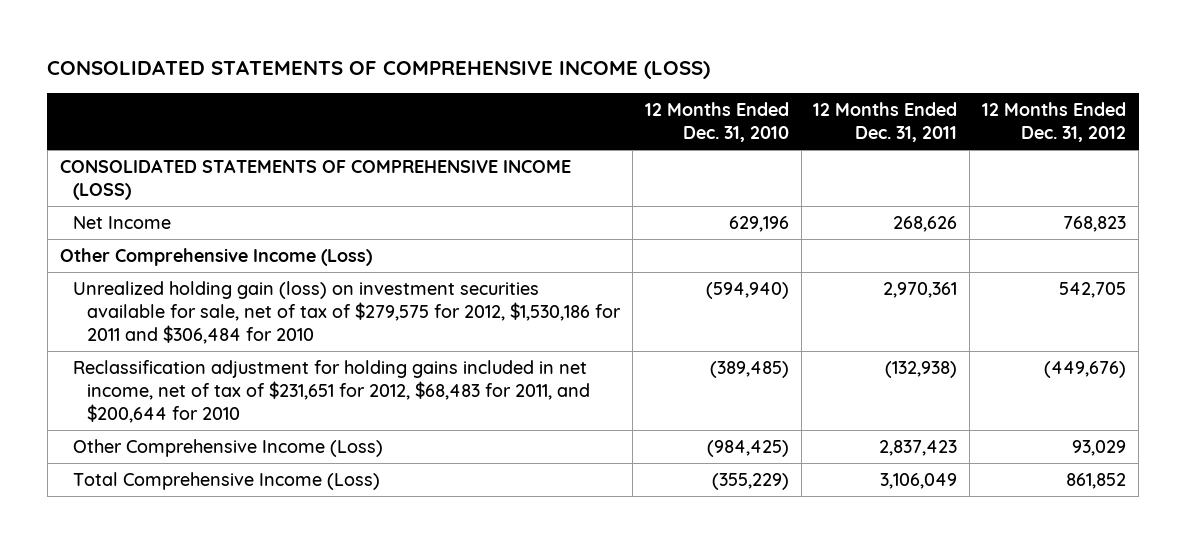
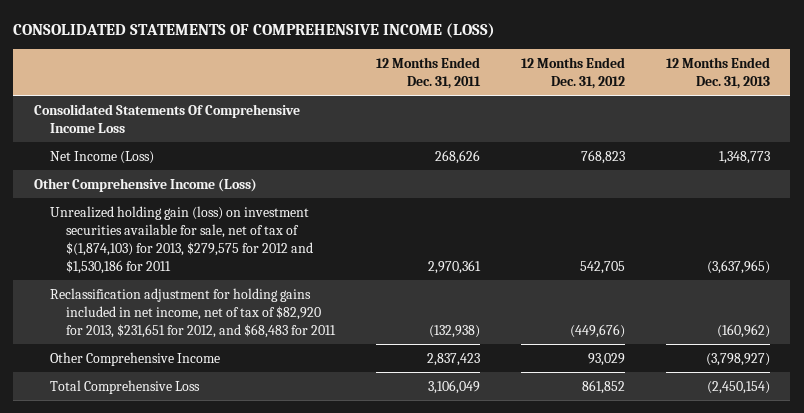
[644,101,789,142] 12 Months Ended Dec. 31, 2010 -> none
none -> [665,57,770,90] 12 Months Ended Dec. 31, 2013
[59,158,571,200] CONSOLIDATED STATEMENTS OF COMPREHENSIVE INCOME (LOSS) -> [33,103,300,133] Consolidated Statements Of Comprehensive Income Loss
[73,215,172,229] Net Income -> [49,150,154,164] Net Income (Loss)
[73,280,621,344] Unrealized holding gain (loss) on investment securities available for sale, net of tax of $279,575 for 2012, $1,530,186 for 2011 and $306,484 for 2010 -> [49,205,314,274] Unrealized holding gain (loss) on investment securities available for sale, net of tax of $(1,874,103) for 2013, $279,575 for 2012 and $1,530,186 for 2011
[73,359,590,423] Reclassification adjustment for holding gains included in net income, net of tax of $231,651 for 2012, $68,483 for 2011, and $200,644 for 2010 -> [49,287,337,338] Reclassification adjustment for holding gains included in net income, net of tax of $82,920 for 2013, $231,651 for 2012, and $68,483 for 2011
[73,438,384,457] Other Comprehensive Income (Loss) -> [49,351,220,366] Other Comprehensive Income
[73,471,381,490] Total Comprehensive Income (Loss) -> [49,379,200,394] Total Comprehensive Loss

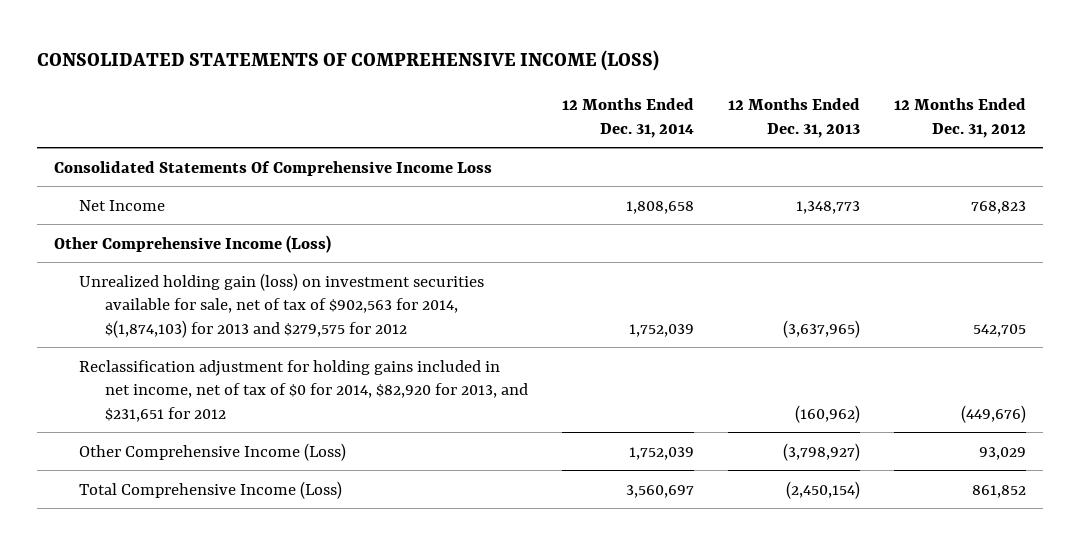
[376,57,482,90] 12 Months Ended Dec. 31, 2011 -> none
none -> [561,98,694,138] 12 Months Ended Dec. 31, 2014
[49,150,154,164] Net Income (Loss) -> [79,199,166,211] Net Income
[49,205,314,274] Unrealized holding gain (loss) on investment securities available for sale, net of tax of $(1,874,103) for 2013, $279,575 for 2012 and $1,530,186 for 2011 -> [79,272,485,338] Unrealized holding gain (loss) on investment securities available for sale, net of tax of $902,563 for 2014, $(1,874,103) for 2013 and $279,575 for 2012
[49,287,337,338] Reclassification adjustment for holding gains included in net income, net of tax of $82,920 for 2013, $231,651 for 2012, and $68,483 for 2011 -> [79,359,528,422] Reclassification adjustment for holding gains included in net income, net of tax of $0 for 2014, $82,920 for 2013, and $231,651 for 2012
[49,351,220,366] Other Comprehensive Income -> [79,442,347,461] Other Comprehensive Income (Loss)
[49,379,200,394] Total Comprehensive Loss -> [79,480,343,499] Total Comprehensive Income (Loss)

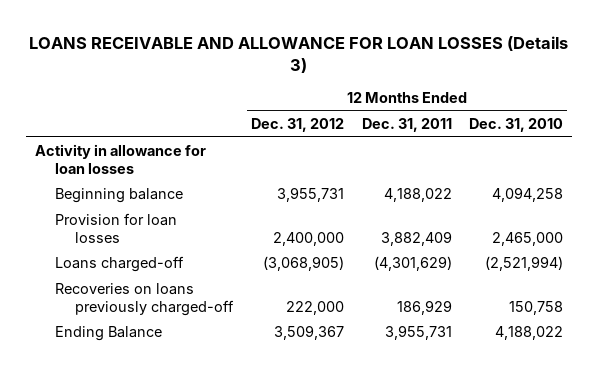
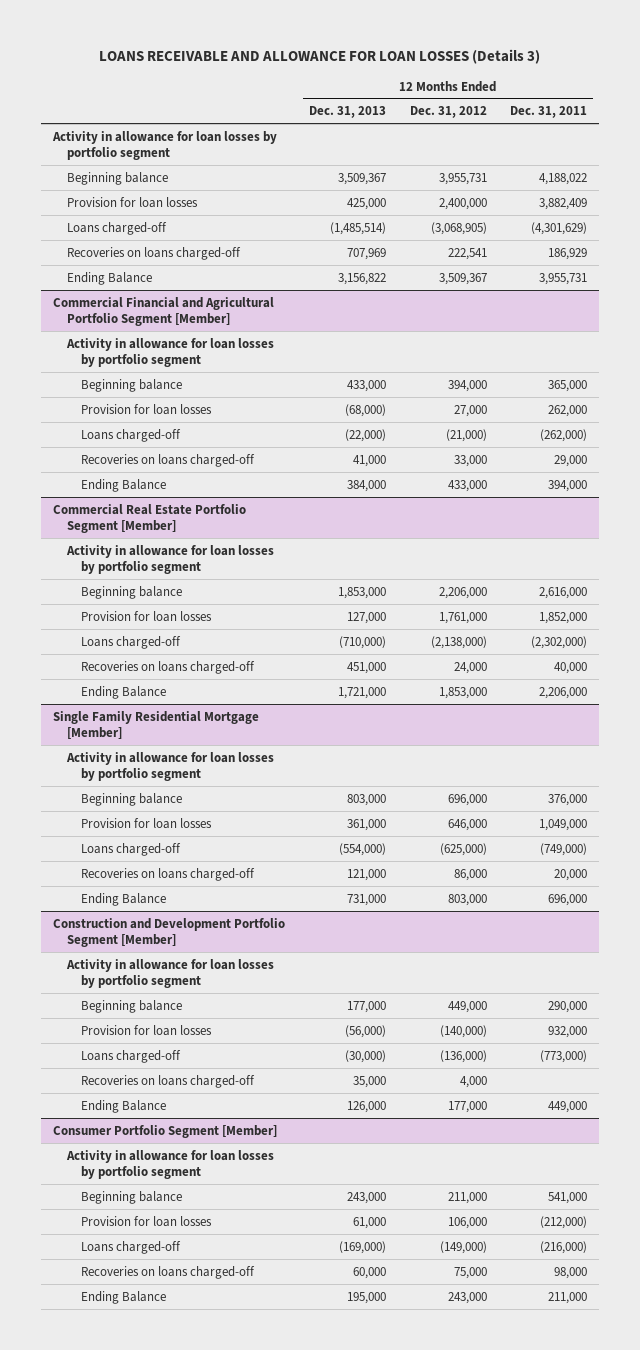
[469,117,564,132] Dec. 31, 2010 -> none
none -> [308,106,386,119] Dec. 31, 2013
[34,144,206,174] Activity in allowance for loan losses -> [51,130,277,160] Activity in allowance for loan losses by portfolio segment
[55,283,235,316] Recoveries on loans previously charged-off -> [66,246,241,260] Recoveries on loans charged-off
[286,300,345,315] 222,000 -> [447,247,487,260] 222,541
none -> [52,296,274,326] Commercial Financial and Agricultural Portfolio Segment [Member]
none -> [65,337,274,367] Activity in allowance for loan losses by portfolio segment
none -> [80,378,182,392] Beginning balance
none -> [80,403,212,415] Provision for loan losses
none -> [80,428,181,442] Loans charged-off
none -> [80,453,255,467] Recoveries on loans charged-off
none -> [80,478,166,492] Ending Balance
none -> [52,503,246,533] Commercial Real Estate Portfolio Segment [Member]
none -> [65,544,274,574] Activity in allowance for loan losses by portfolio segment
none -> [80,585,182,599] Beginning balance
none -> [80,610,212,622] Provision for loan losses
none -> [80,635,181,649] Loans charged-off
none -> [80,660,255,674] Recoveries on loans charged-off
none -> [80,685,166,699] Ending Balance
none -> [52,710,259,739] Single Family Residential Mortgage [Member]
none -> [65,751,274,781] Activity in allowance for loan losses by portfolio segment
none -> [80,792,182,806] Beginning balance
none -> [80,817,212,829] Provision for loan losses
none -> [80,842,181,856] Loans charged-off
none -> [80,867,255,881] Recoveries on loans charged-off
none -> [80,892,166,906] Ending Balance
none -> [52,917,285,947] Construction and Development Portfolio Segment [Member]
none -> [65,958,274,988] Activity in allowance for loan losses by portfolio segment
none -> [80,999,182,1013] Beginning balance
none -> [80,1024,212,1036] Provision for loan losses
none -> [80,1049,181,1063] Loans charged-off
none -> [80,1074,255,1088] Recoveries on loans charged-off
none -> [80,1099,166,1113] Ending Balance
none -> [52,1124,277,1138] Consumer Portfolio Segment [Member]
none -> [65,1149,274,1179] Activity in allowance for loan losses by portfolio segment
none -> [80,1190,182,1204] Beginning balance
none -> [80,1215,212,1227] Provision for loan losses
none -> [80,1240,181,1254] Loans charged-off
none -> [80,1265,255,1279] Recoveries on loans charged-off
none -> [80,1290,166,1304] Ending Balance

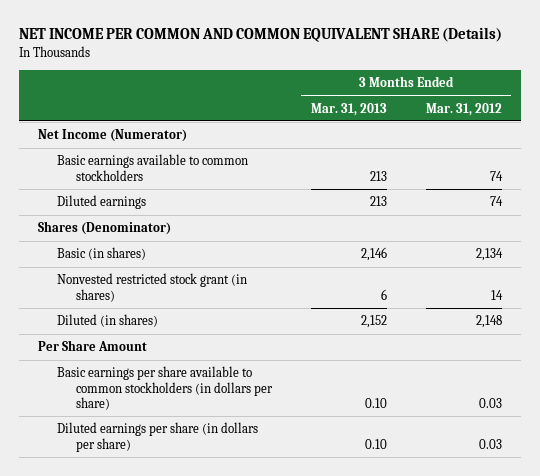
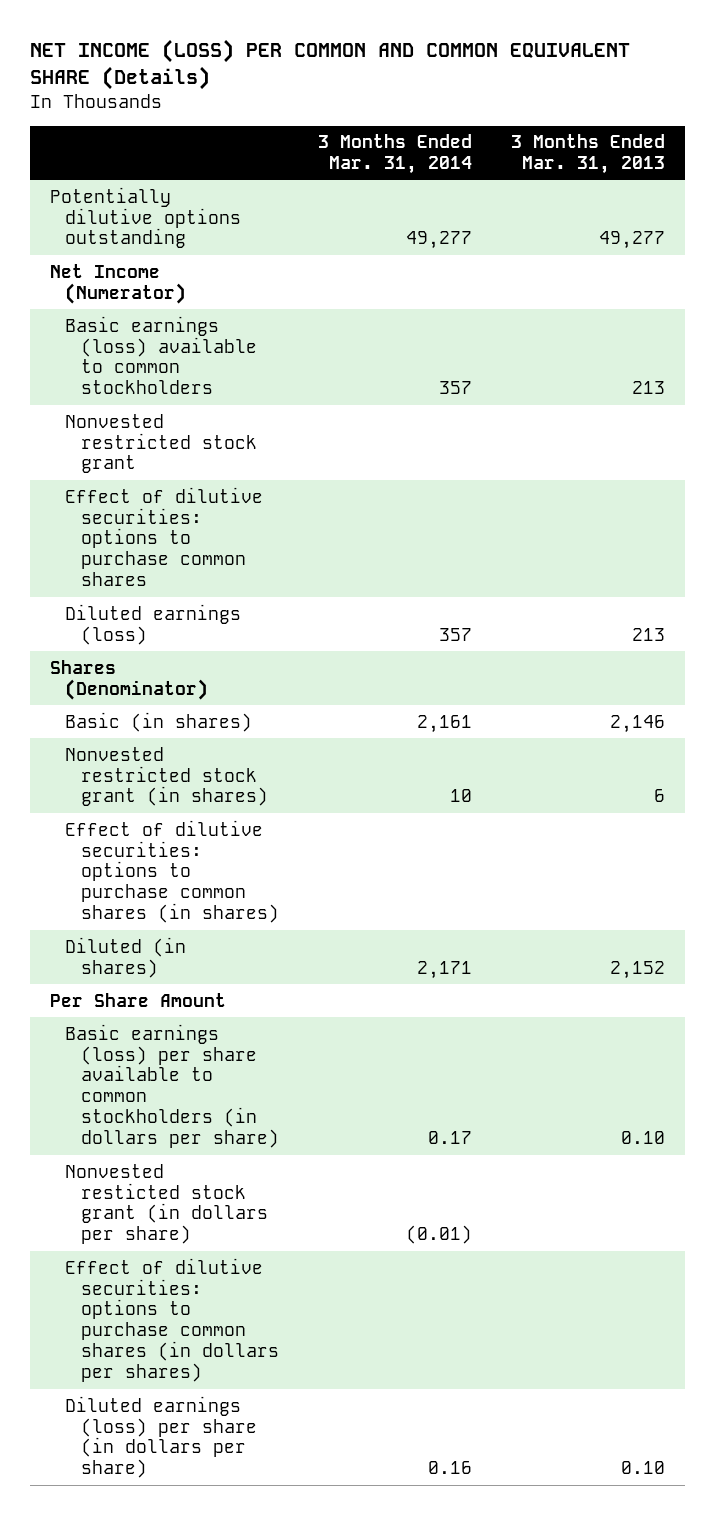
[18,27,502,43] NET INCOME PER COMMON AND COMMON EQUIVALENT SHARE (Details) -> [30,39,631,91] NET INCOME (LOSS) PER COMMON AND COMMON EQUIVALENT SHARE (Details)
[425,102,502,116] Mar. 31, 2012 -> none
none -> [318,134,473,175] 3 Months Ended Mar. 31, 2014
none -> [49,186,242,249] Potentially dilutive options outstanding
[57,154,249,181] Basic earnings available to common stockholders -> [65,315,257,395] Basic earnings (loss) available to common stockholders
none -> [65,413,257,474] Nonvested restricted stock grant
none -> [65,486,264,587] Effect of dilutive securities: options to purchase common shares
[57,195,147,210] Diluted earnings -> [65,603,242,645] Diluted earnings (loss)
none -> [65,819,279,924] Effect of dilutive securities: options to purchase common shares (in shares)
[57,366,273,410] Basic earnings per share available to common stockholders (in dollars per share) -> [65,1023,279,1149] Basic earnings (loss) per share available to common stockholders (in dollars per share)
none -> [65,1163,268,1245] Nonvested resticted stock grant (in dollars per share)
none -> [65,1257,279,1383] Effect of dilutive securities: options to purchase common shares (in dollars per shares)
[57,422,259,452] Diluted earnings per share (in dollars per share) -> [65,1395,257,1479] Diluted earnings (loss) per share (in dollars per share)

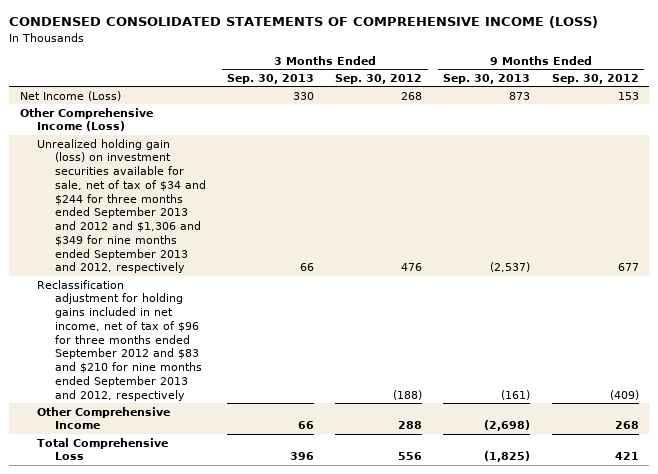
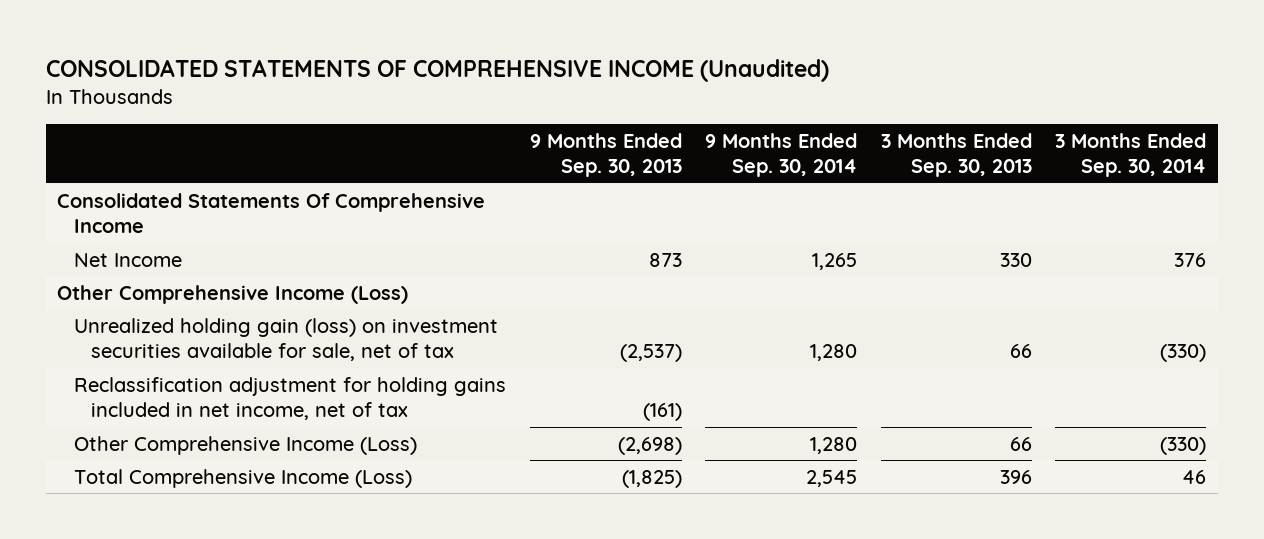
[9,16,599,29] CONDENSED CONSOLIDATED STATEMENTS OF COMPREHENSIVE INCOME (LOSS) -> [45,58,829,82] CONSOLIDATED STATEMENTS OF COMPREHENSIVE INCOME (Unaudited)
[335,74,423,85] Sep. 30, 2012 -> none
[551,74,639,85] Sep. 30, 2012 -> none
none -> [705,132,858,178] 9 Months Ended Sep. 30, 2014
none -> [1055,132,1207,178] 3 Months Ended Sep. 30, 2014
none -> [57,192,486,234] Consolidated Statements Of Comprehensive Income
[19,90,121,101] Net Income (Loss) -> [74,252,183,267] Net Income
[37,138,207,274] Unrealized holding gain (loss) on investment securities available for sale, net of tax of $34 and $244 for three months ended September 2013 and 2012 and $1,306 and $349 for nine months ended September 2013 and 2012, respectively -> [74,317,499,362] Unrealized holding gain (loss) on investment securities available for sale, net of tax
[37,279,203,401] Reclassification adjustment for holding gains included in net income, net of tax of $96 for three months ended September 2012 and $83 and $210 for nine months ended September 2013 and 2012, respectively -> [74,376,507,421] Reclassification adjustment for holding gains included in net income, net of tax
[37,406,171,430] Other Comprehensive Income -> [74,435,418,455] Other Comprehensive Income (Loss)
[37,437,169,461] Total Comprehensive Loss -> [74,468,413,488] Total Comprehensive Income (Loss)

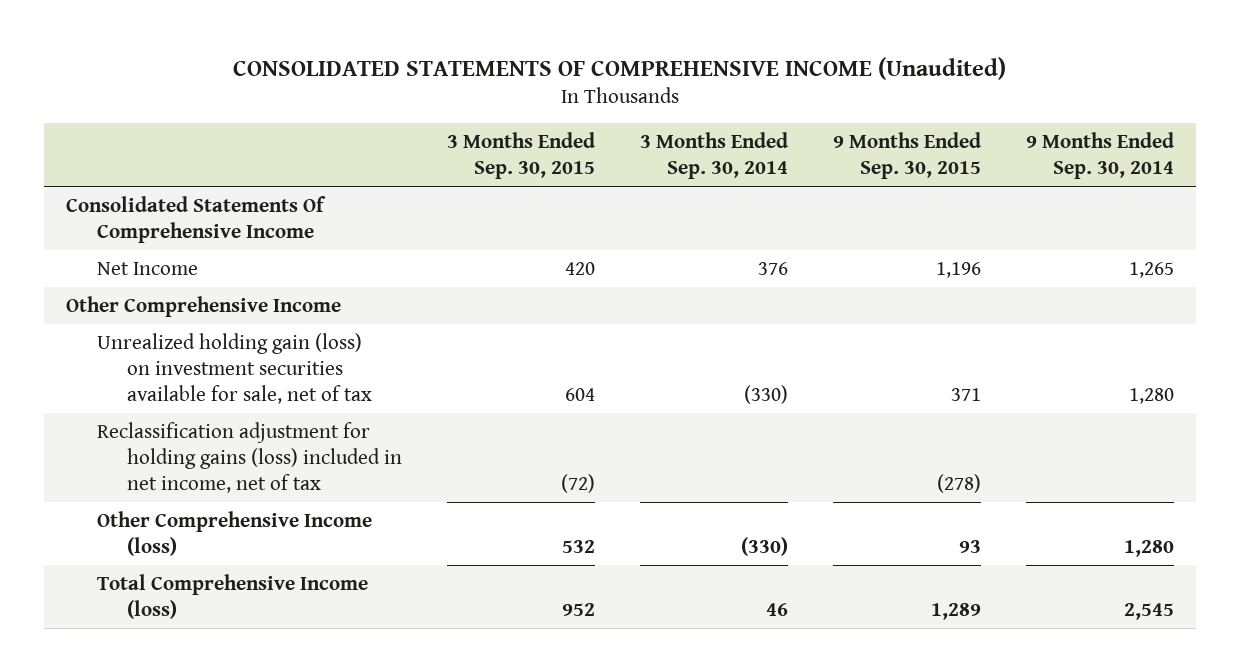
[529,132,682,178] 9 Months Ended Sep. 30, 2013 -> none
[880,132,1032,178] 3 Months Ended Sep. 30, 2013 -> none
none -> [447,132,596,180] 3 Months Ended Sep. 30, 2015
none -> [832,132,981,180] 9 Months Ended Sep. 30, 2015
[57,284,409,304] Other Comprehensive Income (Loss) -> [66,295,342,317] Other Comprehensive Income
[74,376,507,421] Reclassification adjustment for holding gains included in net income, net of tax -> [96,421,403,494] Reclassification adjustment for holding gains (loss) included in net income, net of tax
[74,435,418,455] Other Comprehensive Income (Loss) -> [96,510,372,556] Other Comprehensive Income (loss)
[74,468,413,488] Total Comprehensive Income (Loss) -> [96,573,368,619] Total Comprehensive Income (loss)

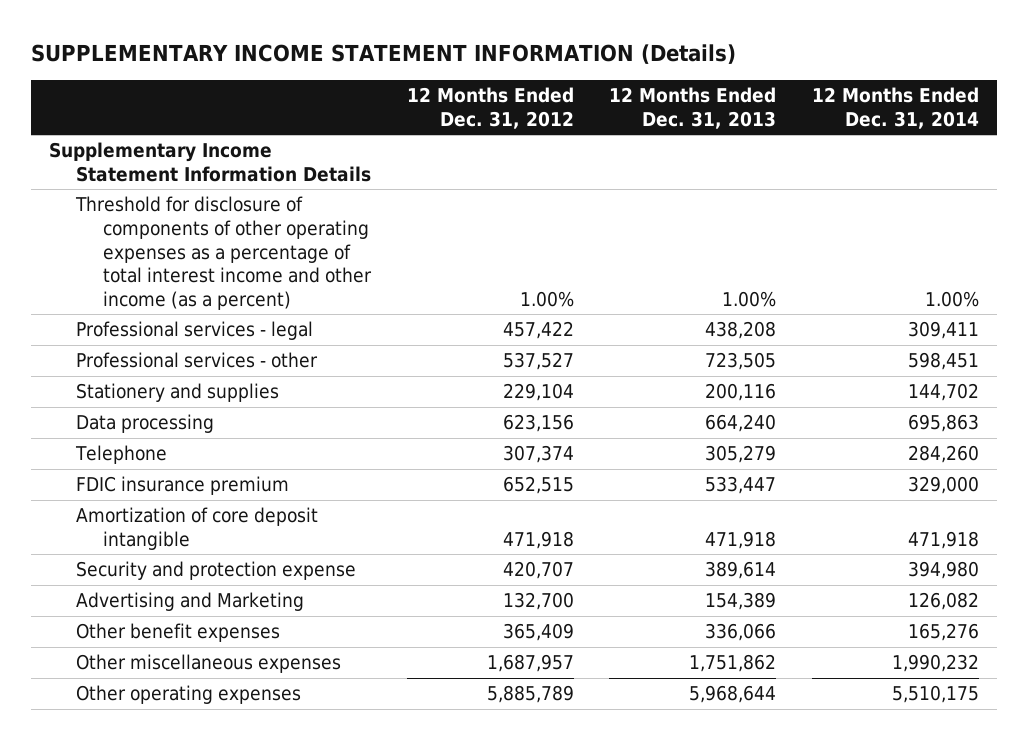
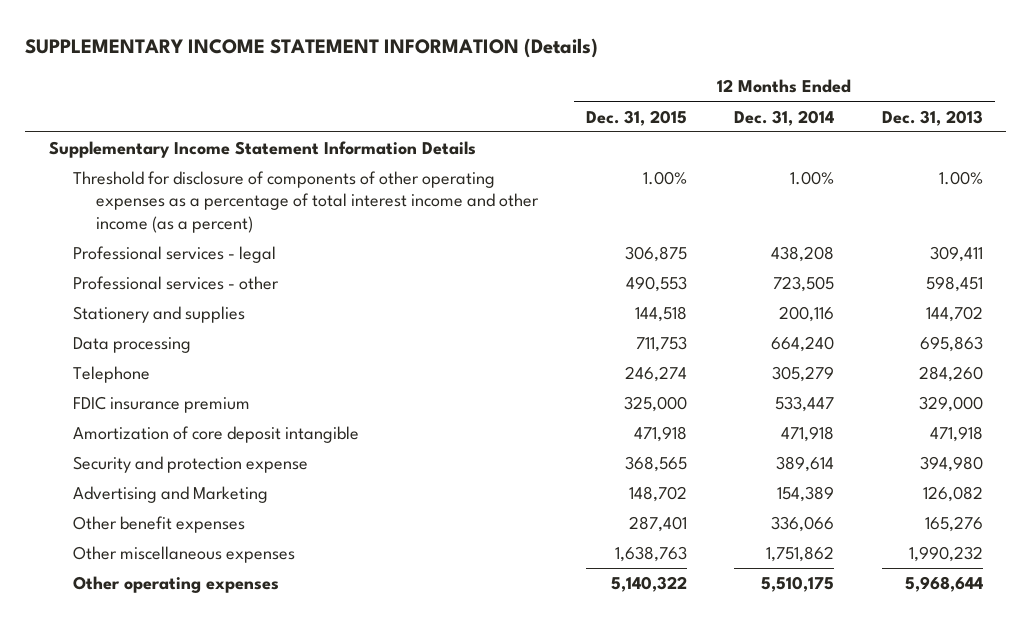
[406,87,574,130] 12 Months Ended Dec. 31, 2012 -> none
none -> [585,109,687,126] Dec. 31, 2015
[705,321,777,340] 438,208 -> [929,246,983,263] 309,411
[908,321,980,340] 309,411 -> [771,246,835,263] 438,208
[705,352,777,371] 723,505 -> [925,276,983,293] 598,451
[908,352,980,371] 598,451 -> [773,276,835,293] 723,505
[705,383,777,402] 200,116 -> [925,306,983,323] 144,702
[908,383,980,402] 144,702 -> [779,306,835,323] 200,116
[705,414,777,433] 664,240 -> [919,336,983,353] 695,863
[908,414,980,433] 695,863 -> [771,336,835,353] 664,240
[705,445,777,464] 305,279 -> [918,366,983,383] 284,260
[908,445,980,464] 284,260 -> [772,366,835,383] 305,279
[705,476,777,495] 533,447 -> [918,396,983,413] 329,000
[908,476,980,495] 329,000 -> [775,396,835,413] 533,447
[705,561,777,580] 389,614 -> [919,456,983,473] 394,980
[908,561,980,580] 394,980 -> [776,456,835,473] 389,614
[705,592,777,611] 154,389 -> [922,486,983,503] 126,082
[908,592,980,611] 126,082 -> [777,486,835,503] 154,389
[705,623,777,642] 336,066 -> [924,516,983,533] 165,276
[908,623,980,642] 165,276 -> [771,516,835,533] 336,066
[689,654,777,673] 1,751,862 -> [908,546,983,563] 1,990,232
[892,654,980,673] 1,990,232 -> [766,546,835,563] 1,751,862

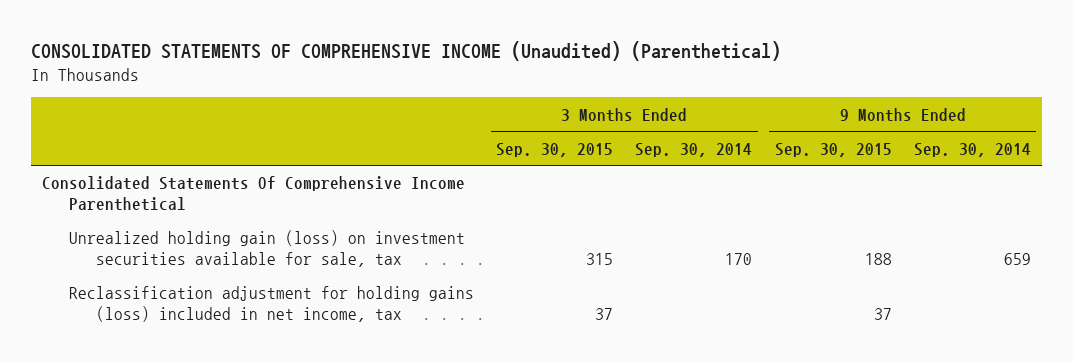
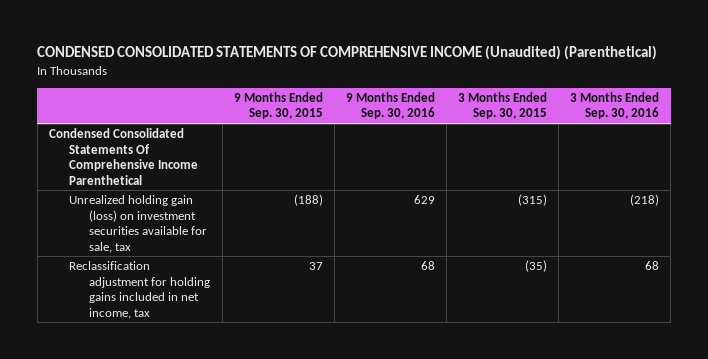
[31,41,782,62] CONSOLIDATED STATEMENTS OF COMPREHENSIVE INCOME (Unaudited) (Parenthetical) -> [37,45,658,61] CONDENSED CONSOLIDATED STATEMENTS OF COMPREHENSIVE INCOME (Unaudited) (Parenthetical)
[635,142,753,157] Sep. 30, 2014 -> none
[913,142,1031,157] Sep. 30, 2014 -> none
none -> [345,91,435,120] 9 Months Ended Sep. 30, 2016
none -> [569,91,659,120] 3 Months Ended Sep. 30, 2016
[42,176,466,212] Consolidated Statements Of Comprehensive Income Parenthetical -> [48,128,199,185] Condensed Consolidated Statements Of Comprehensive Income Parenthetical
[586,253,614,266] 315 -> [517,194,547,207] (315)
[864,253,892,266] 188 -> [293,194,323,207] (188)
[69,286,475,323] Reclassification adjustment for holding gains (loss) included in net income, tax -> [69,261,211,319] Reclassification adjustment for holding gains included in net income, tax
[595,308,614,321] 37 -> [524,260,547,273] (35)

